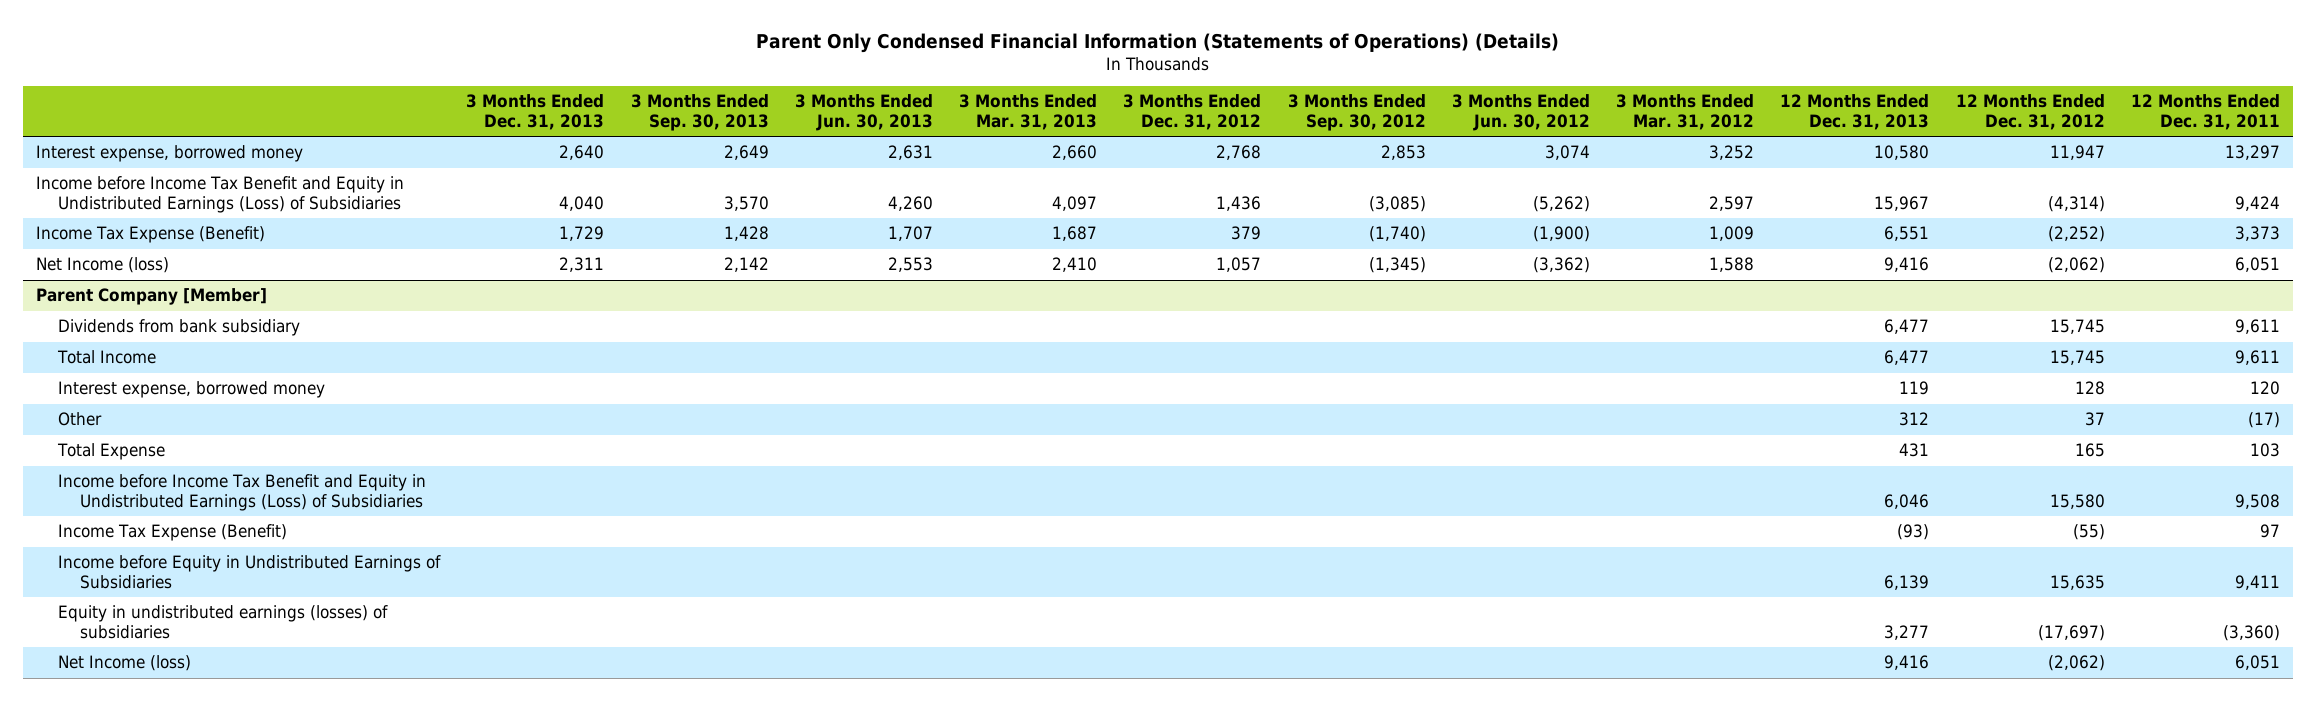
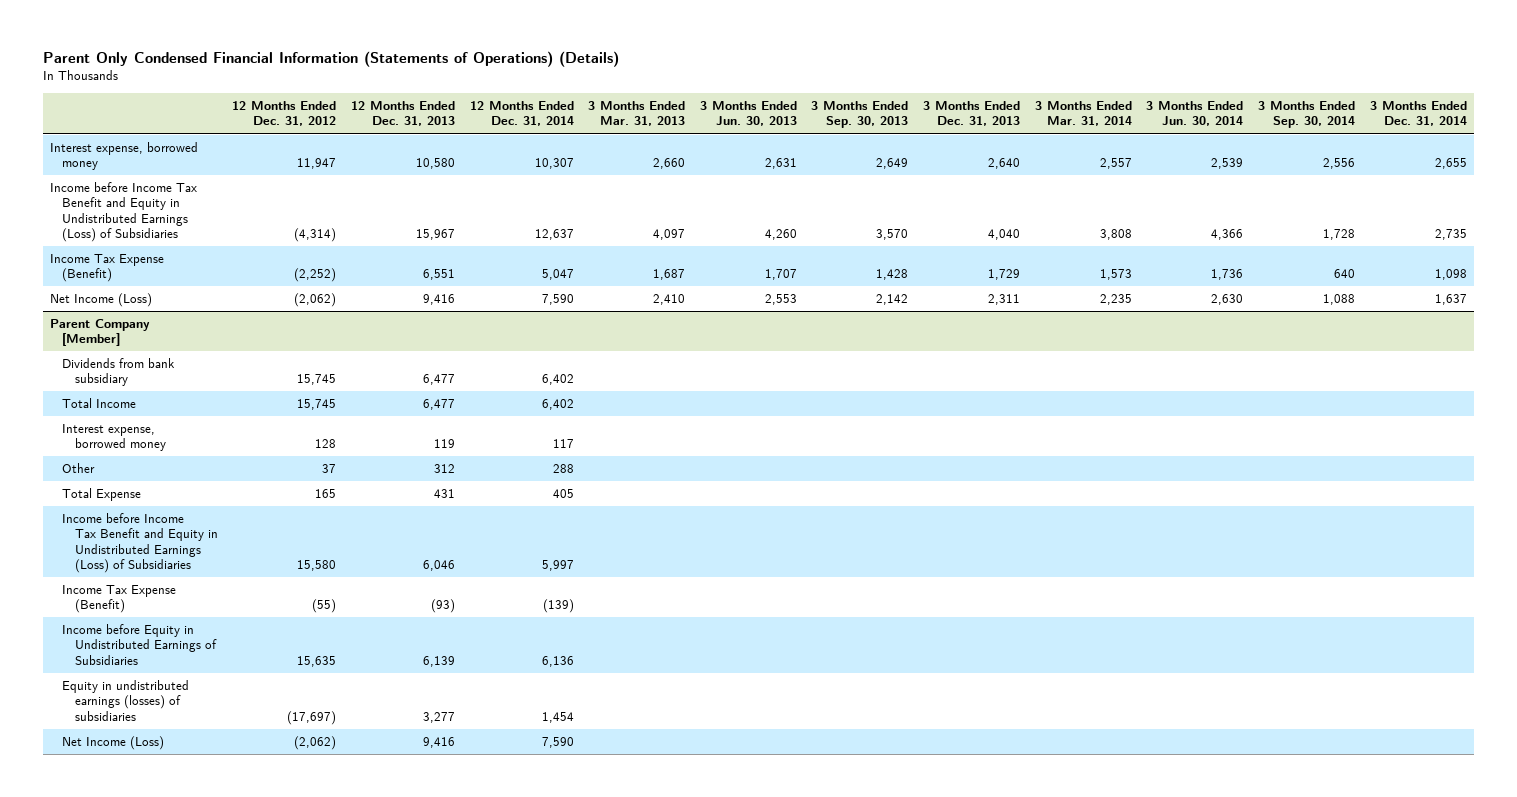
[1123,94,1262,130] 3 Months Ended Dec. 31, 2012 -> none
[1287,94,1426,131] 3 Months Ended Sep. 30, 2012 -> none
[1451,94,1590,131] 3 Months Ended Jun. 30, 2012 -> none
[1616,94,1755,130] 3 Months Ended Mar. 31, 2012 -> none
[2130,94,2280,130] 12 Months Ended Dec. 31, 2011 -> none
none -> [469,101,574,127] 12 Months Ended Dec. 31, 2014
none -> [1034,101,1132,127] 3 Months Ended Mar. 31, 2014
none -> [1146,101,1244,127] 3 Months Ended Jun. 30, 2014
none -> [1257,101,1355,129] 3 Months Ended Sep. 30, 2014
none -> [1369,101,1467,127] 3 Months Ended Dec. 31, 2014
[35,257,169,274] Net Income (loss) -> [50,293,153,308] Net Income (Loss)
[57,655,191,672] Net Income (loss) -> [62,736,165,751] Net Income (Loss)

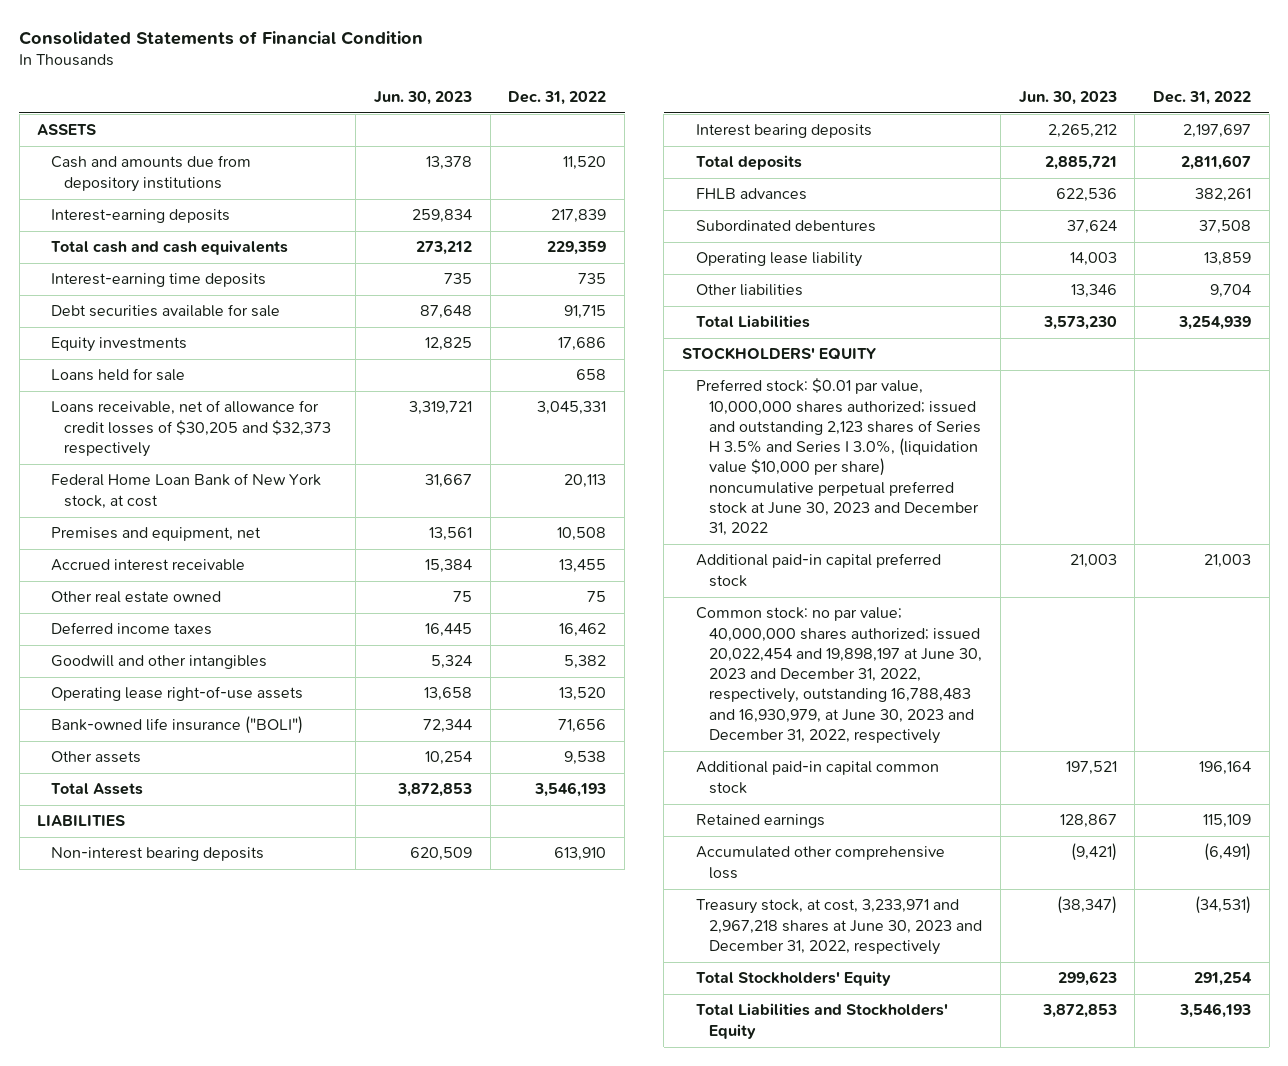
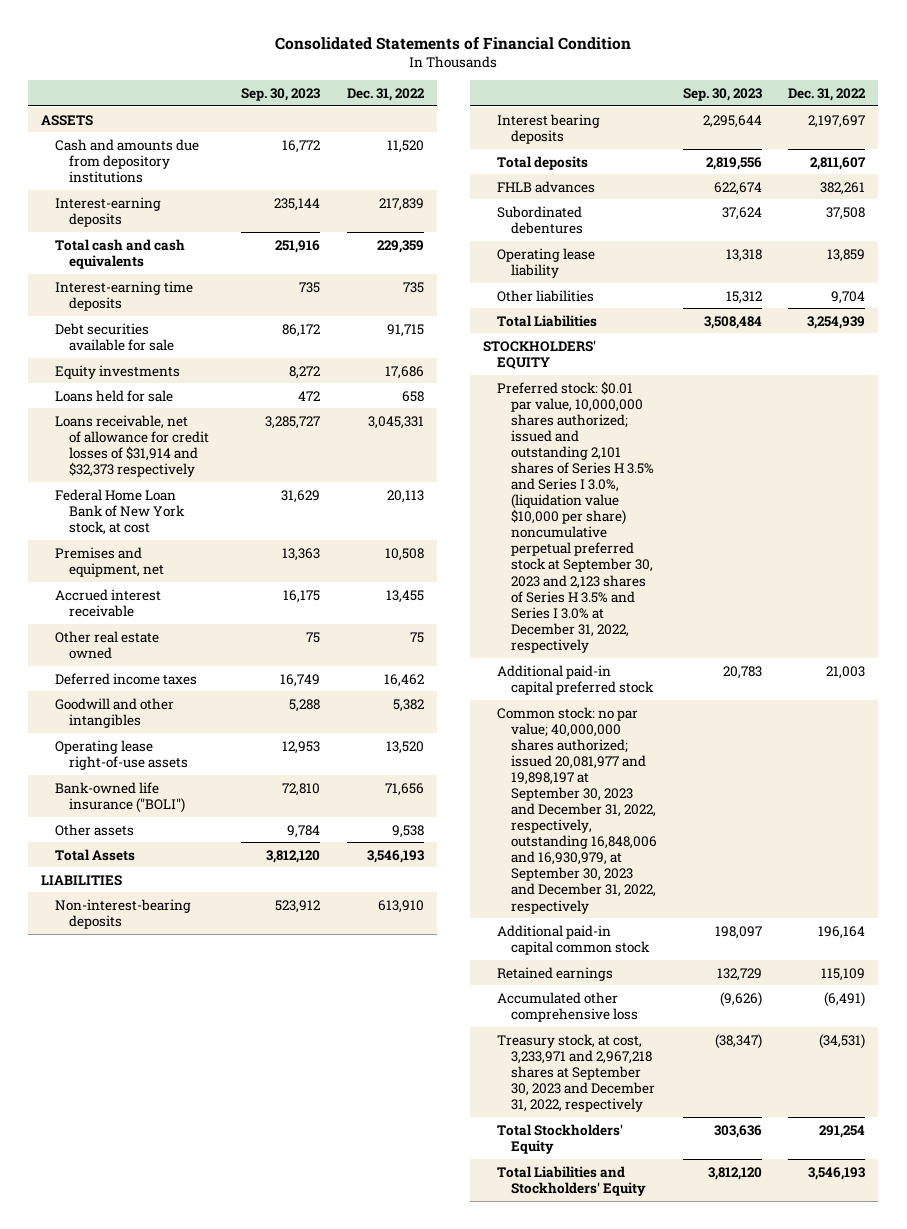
[373,91,472,106] Jun. 30, 2023 -> none
none -> [241,87,321,101] Sep. 30, 2023
[50,400,332,457] Loans receivable, net of allowance for credit losses of $30,205 and $32,373 respectively -> [55,414,210,477] Loans receivable, net of allowance for credit losses of $31,914 and $32,373 respectively
[50,847,264,862] Non-interest bearing deposits -> [55,898,192,929] Non-interest-bearing deposits
[695,378,982,537] Preferred stock: $0.01 par value, 10,000,000 shares authorized; issued and outstanding 2,123 shares of Series H 3.5% and Series I 3.0%, (liquidation value $10,000 per share) noncumulative perpetual preferred stock at June 30, 2023 and December 31, 2022 -> [496,380,654,653] Preferred stock: $0.01 par value, 10,000,000 shares authorized; issued and outstanding 2,101 shares of Series H 3.5% and Series I 3.0%, (liquidation value $10,000 per share) noncumulative perpetual preferred stock at September 30, 2023 and 2,123 shares of Series H 3.5% and Series I 3.0% at December 31, 2022, respectively
[695,607,983,744] Common stock: no par value; 40,000,000 shares authorized; issued 20,022,454 and 19,898,197 at June 30, 2023 and December 31, 2022, respectively, outstanding 16,788,483 and 16,930,979, at June 30, 2023 and December 31, 2022, respectively -> [496,706,657,914] Common stock: no par value; 40,000,000 shares authorized; issued 20,081,977 and 19,898,197 at September 30, 2023 and December 31, 2022, respectively, outstanding 16,848,006 and 16,930,979, at September 30, 2023 and December 31, 2022, respectively
[695,899,983,955] Treasury stock, at cost, 3,233,971 and 2,967,218 shares at June 30, 2023 and December 31, 2022, respectively -> [496,1033,655,1112] Treasury stock, at cost, 3,233,971 and 2,967,218 shares at September 30, 2023 and December 31, 2022, respectively

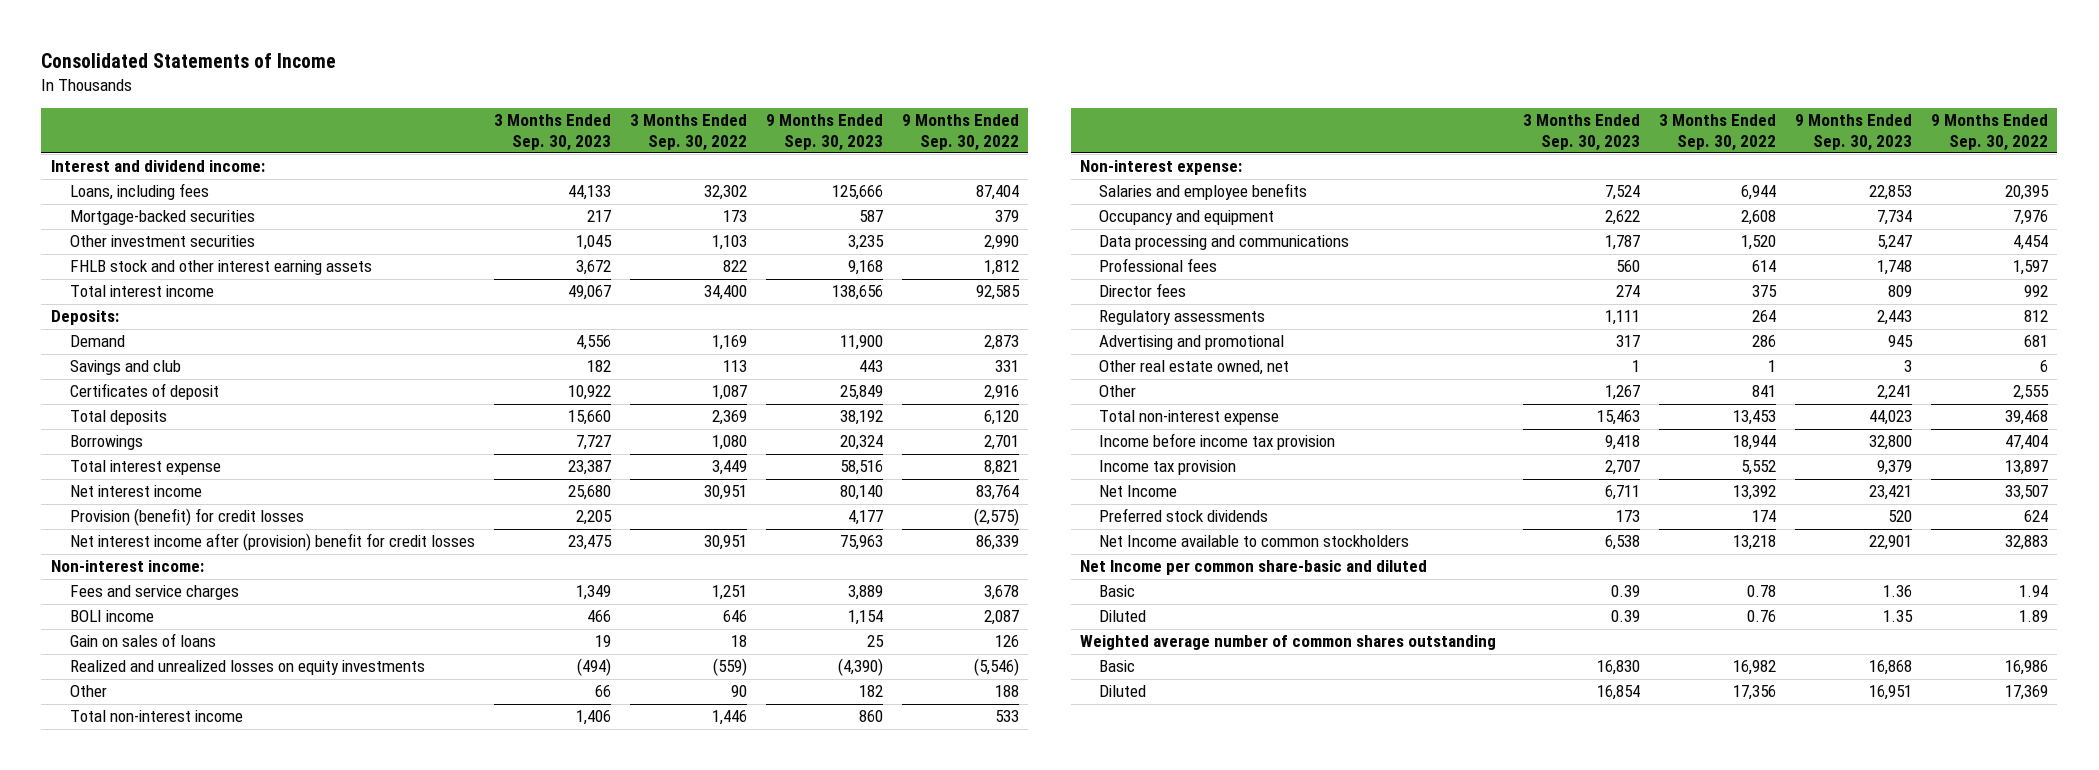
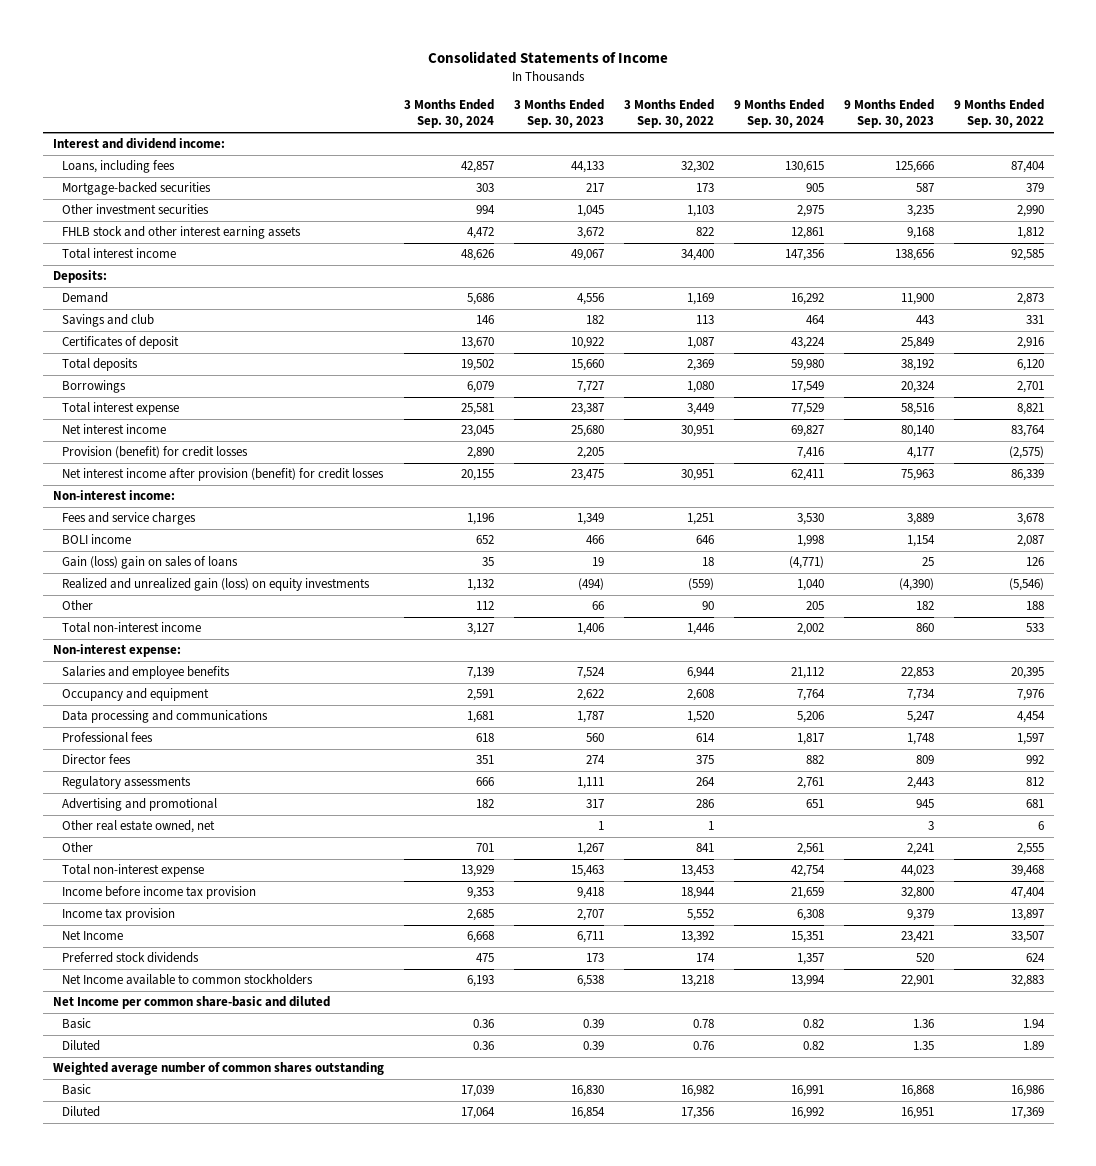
none -> [403,99,494,129] 3 Months Ended Sep. 30, 2024
none -> [733,99,824,129] 9 Months Ended Sep. 30, 2024
[69,533,475,552] Net interest income after (provision) benefit for credit losses -> [62,468,385,482] Net interest income after provision (benefit) for credit losses
[69,633,216,648] Gain on sales of loans -> [62,556,239,570] Gain (loss) gain on sales of loans
[69,660,425,676] Realized and unrealized losses on equity investments -> [62,578,371,592] Realized and unrealized gain (loss) on equity investments

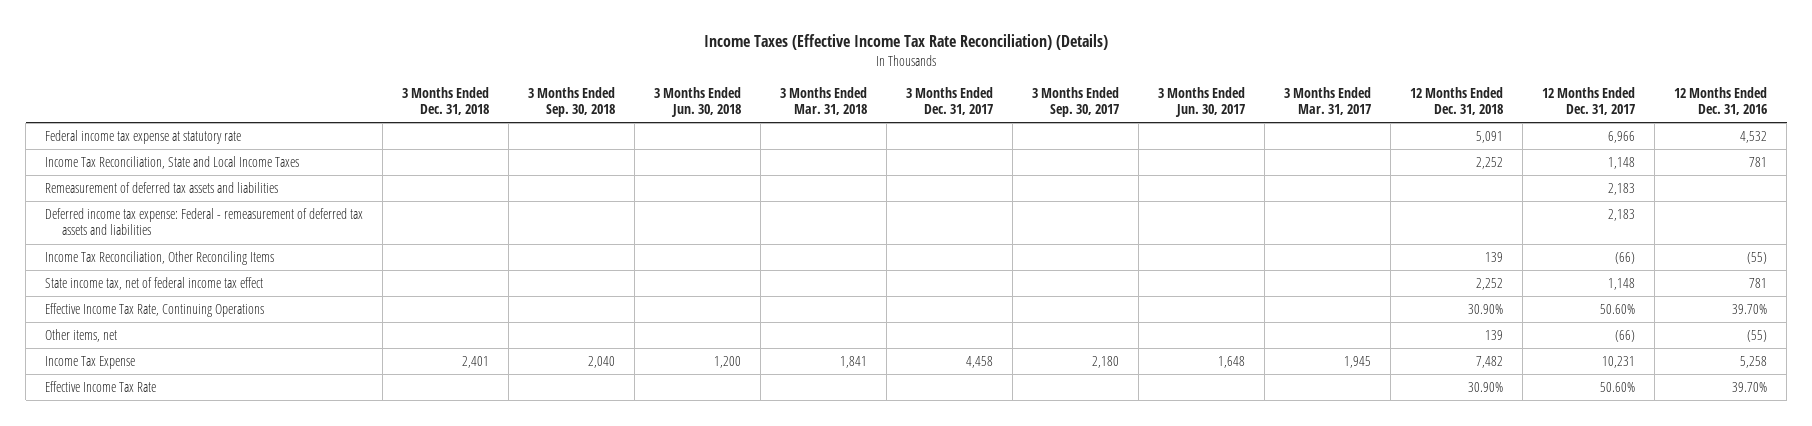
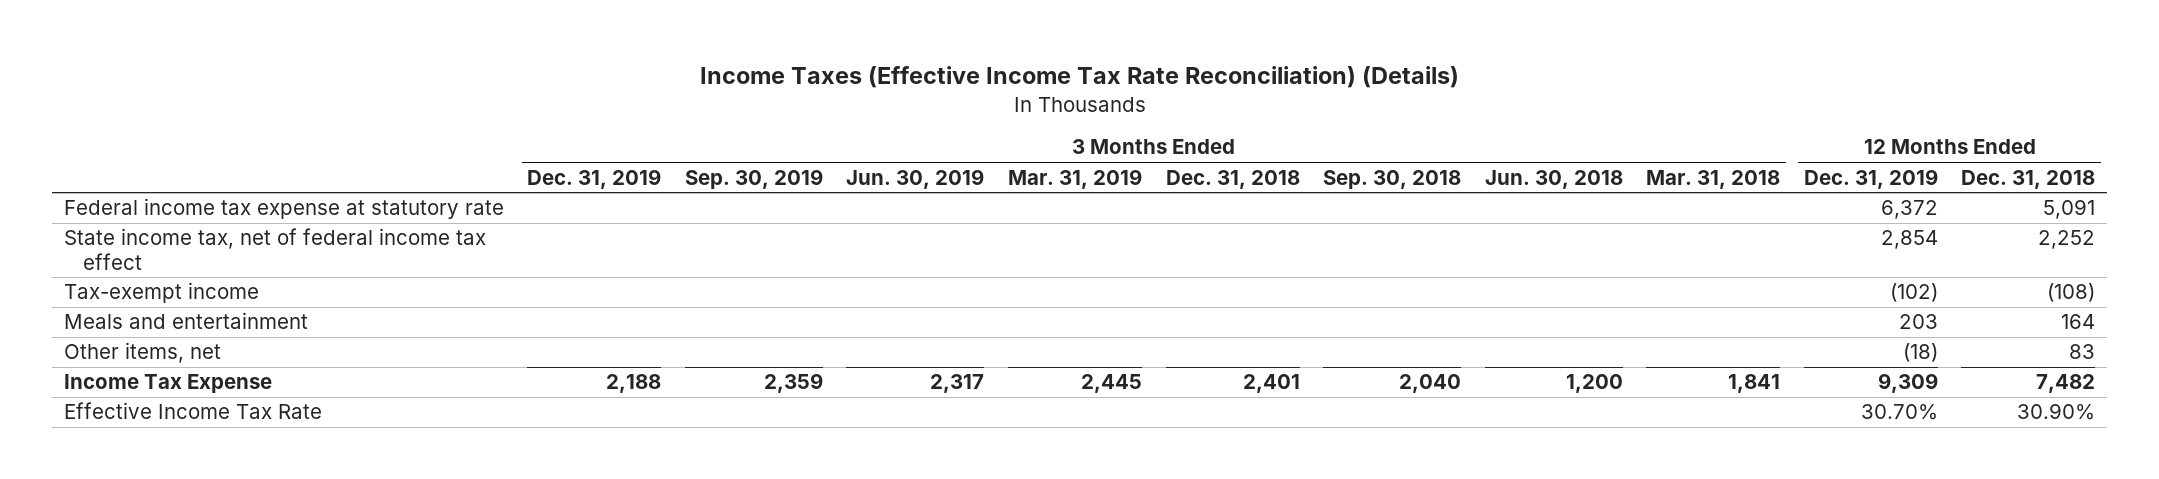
[906,86,994,115] 3 Months Ended Dec. 31, 2017 -> none
[1032,86,1120,117] 3 Months Ended Sep. 30, 2017 -> none
[1158,86,1246,117] 3 Months Ended Jun. 30, 2017 -> none
[1284,86,1372,115] 3 Months Ended Mar. 31, 2017 -> none
[1542,86,1636,115] 12 Months Ended Dec. 31, 2017 -> none
[1674,86,1768,115] 12 Months Ended Dec. 31, 2016 -> none
none -> [527,168,662,189] Dec. 31, 2019
none -> [684,168,823,189] Sep. 30, 2019
none -> [846,168,985,189] Jun. 30, 2019
none -> [1008,168,1143,189] Mar. 31, 2019
none -> [1803,168,1938,189] Dec. 31, 2019
[45,156,300,170] Income Tax Reconciliation, State and Local Income Taxes -> none
[45,182,279,194] Remeasurement of deferred tax assets and liabilities -> none
[45,208,364,236] Deferred income tax expense: Federal - remeasurement of deferred tax assets and liabilities -> none
[45,251,275,266] Income Tax Reconciliation, Other Reconciling Items -> none
[45,303,265,318] Effective Income Tax Rate, Continuing Operations -> none
none -> [63,282,259,304] Tax-exempt income
none -> [63,312,308,330] Meals and entertainment
[1485,330,1504,341] 139 -> [2069,344,2096,360] 83

